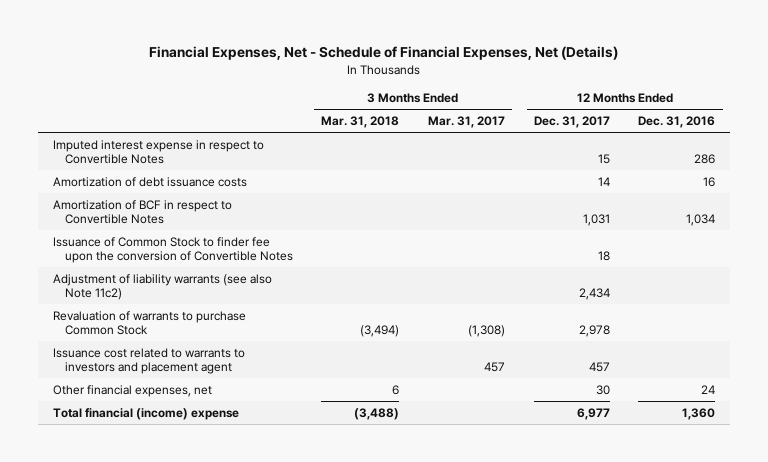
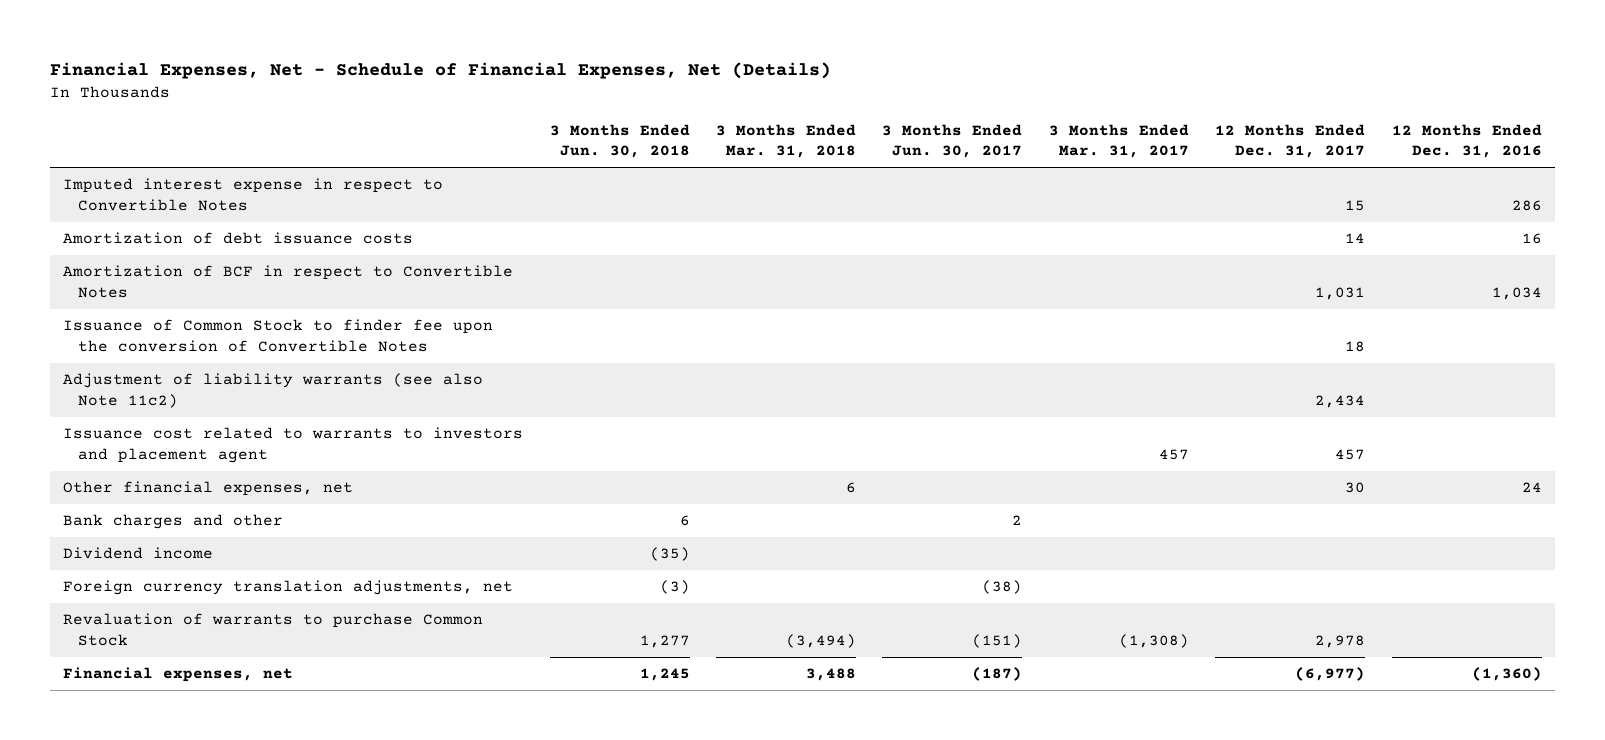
none -> [549,123,690,159] 3 Months Ended Jun. 30, 2018
none -> [882,123,1023,159] 3 Months Ended Jun. 30, 2017
[52,407,239,420] Total financial (income) expense -> none
none -> [63,514,284,530] Bank charges and other
none -> [63,547,214,560] Dividend income
none -> [63,580,514,596] Foreign currency translation adjustments, net
[52,310,246,336] Revaluation of warrants to purchase Common Stock -> [63,613,484,646] Revaluation of warrants to purchase Common Stock
none -> [63,667,294,683] Financial expenses, net

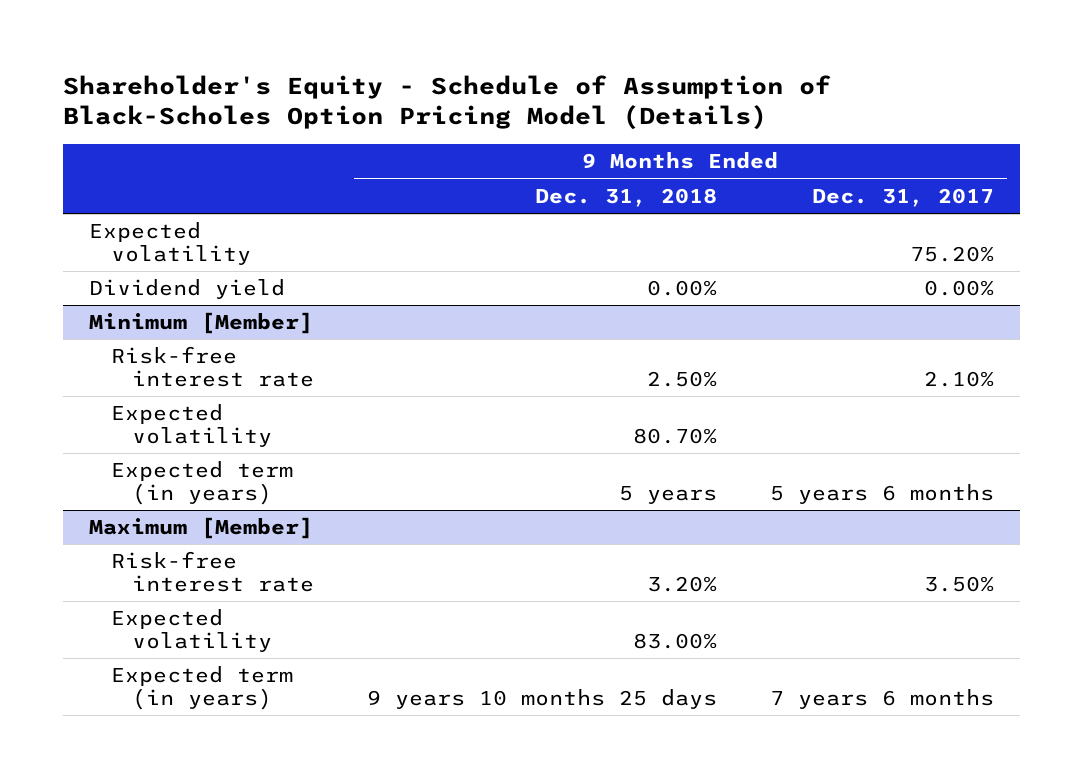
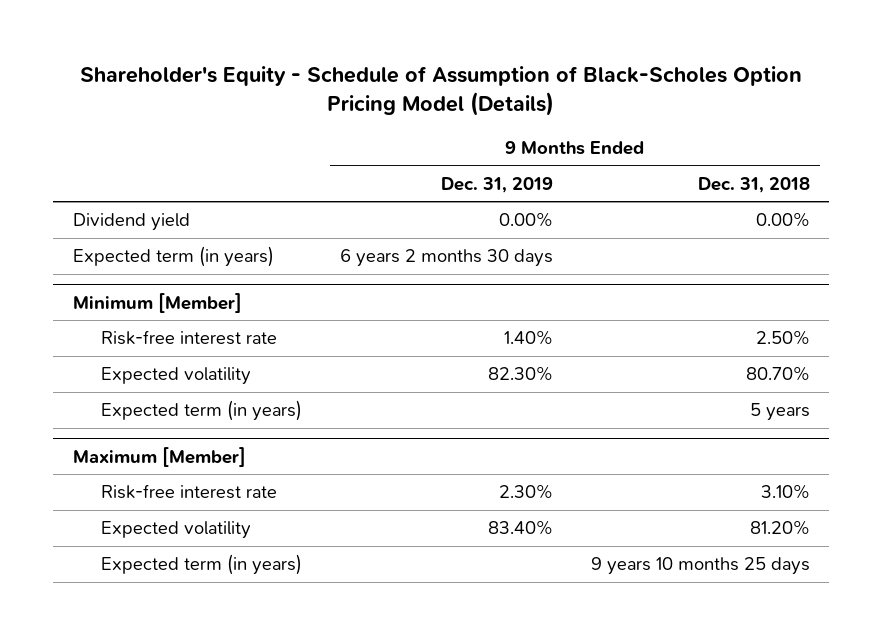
[811,187,994,207] Dec. 31, 2017 -> none
none -> [441,176,554,193] Dec. 31, 2019
[89,222,251,265] Expected volatility -> none
none -> [72,246,274,268] Expected term (in years)
[646,575,717,592] 3.20% -> [761,484,811,500] 3.10%
[632,632,717,649] 83.00% -> [750,520,811,536] 81.20%

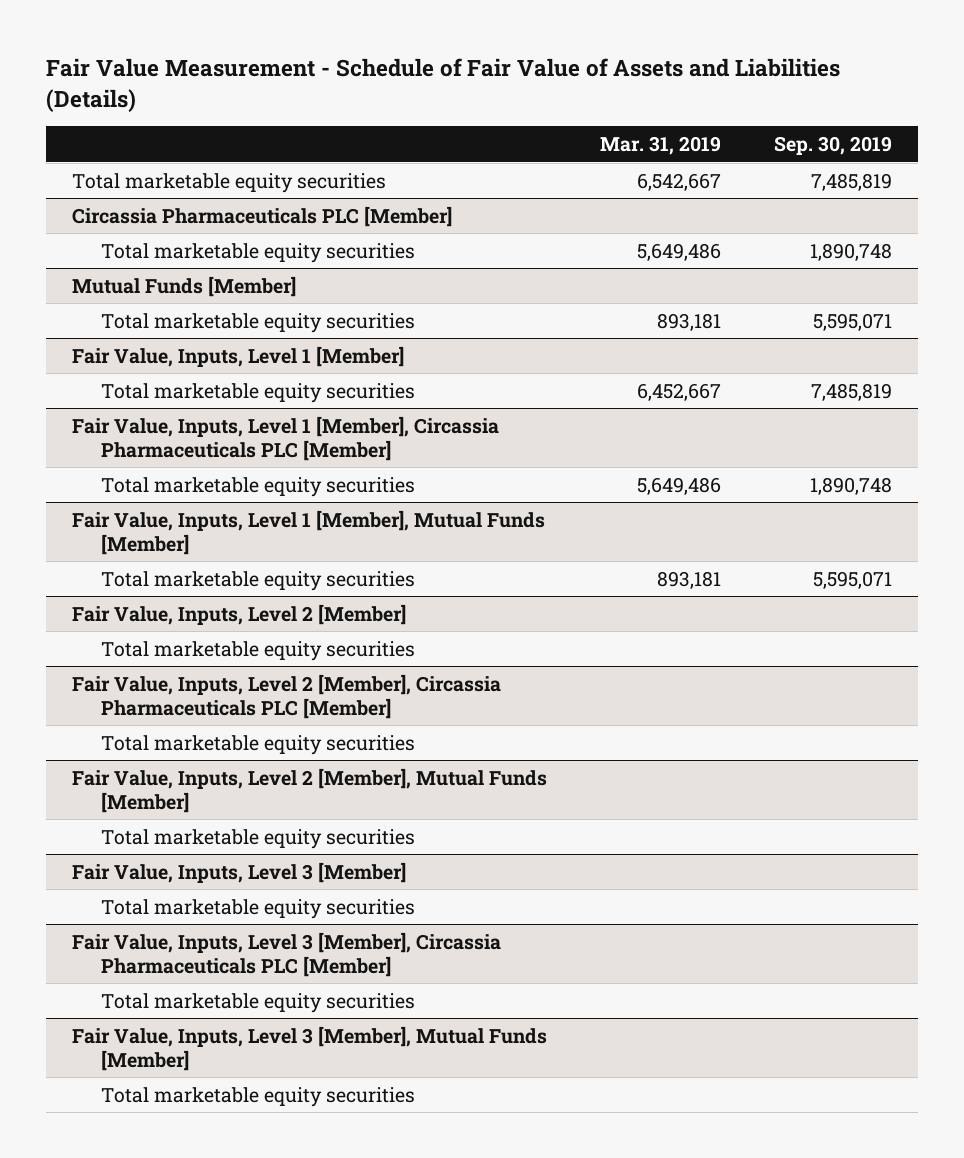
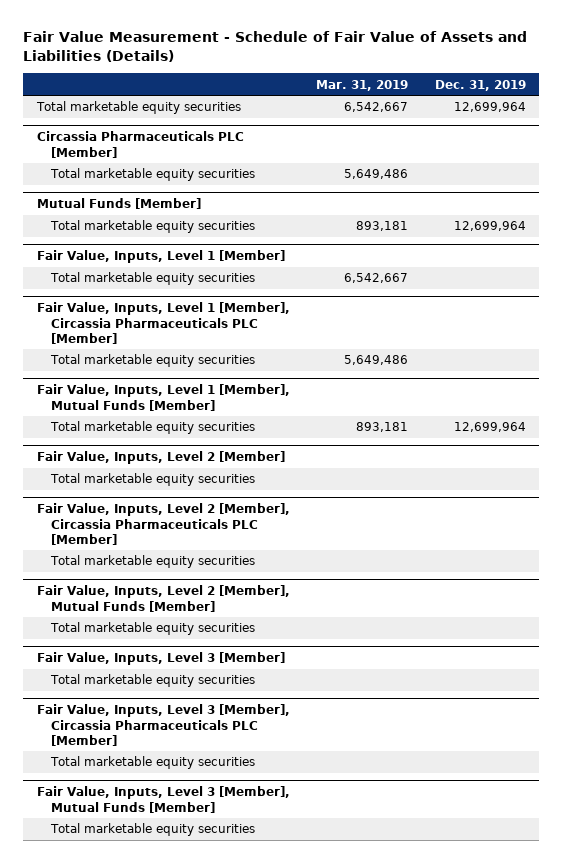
[773,135,892,155] Sep. 30, 2019 -> none
none -> [435,79,527,91] Dec. 31, 2019
[636,382,721,401] 6,452,667 -> [344,273,409,284] 6,542,667

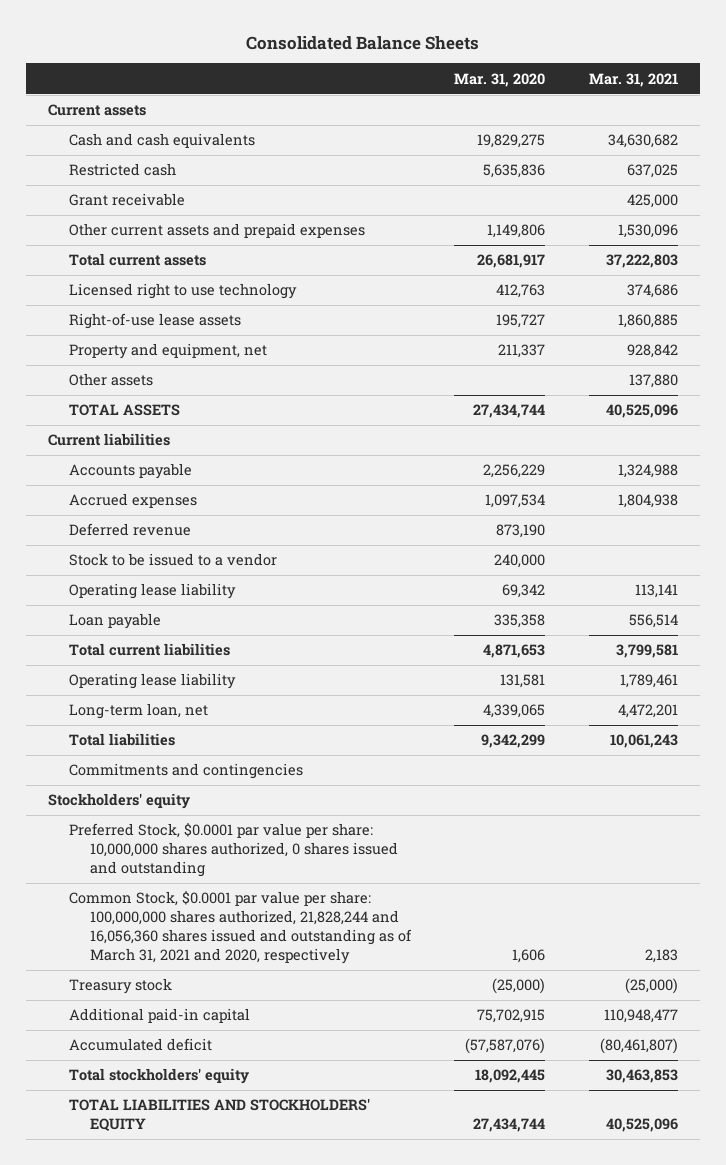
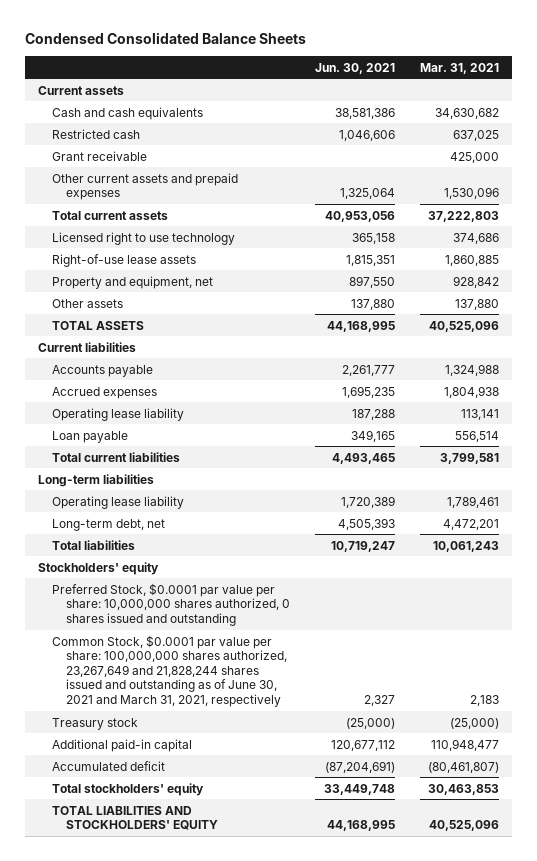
[245,35,479,50] Consolidated Balance Sheets -> [25,31,307,44] Condensed Consolidated Balance Sheets
[454,72,546,87] Mar. 31, 2020 -> none
none -> [315,62,396,74] Jun. 30, 2021
[68,523,191,537] Deferred revenue -> none
[68,553,277,567] Stock to be issued to a vendor -> none
none -> [37,473,154,487] Long-term liabilities
[68,703,208,720] Long-term loan, net -> [52,518,166,531] Long-term debt, net
[68,763,303,780] Commitments and contingencies -> none
[68,891,412,965] Common Stock, $0.0001 par value per share: 100,000,000 shares authorized, 21,828,244 and 16,056,360 shares issued and outstanding as of March 31, 2021 and 2020, respectively -> [52,634,288,707] Common Stock, $0.0001 par value per share: 100,000,000 shares authorized, 23,267,649 and 21,828,244 shares issued and outstanding as of June 30, 2021 and March 31, 2021, respectively

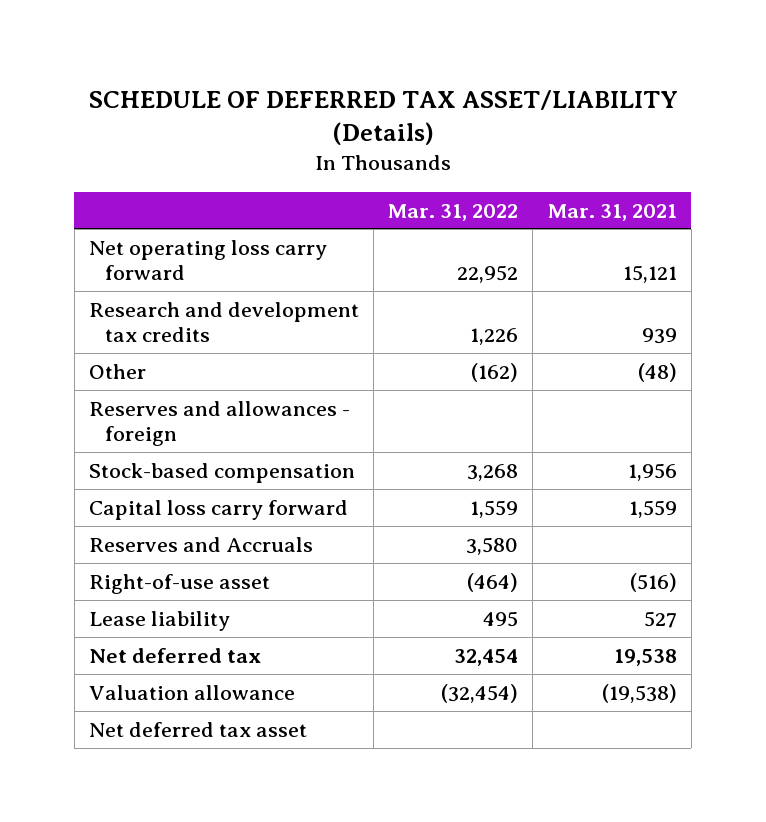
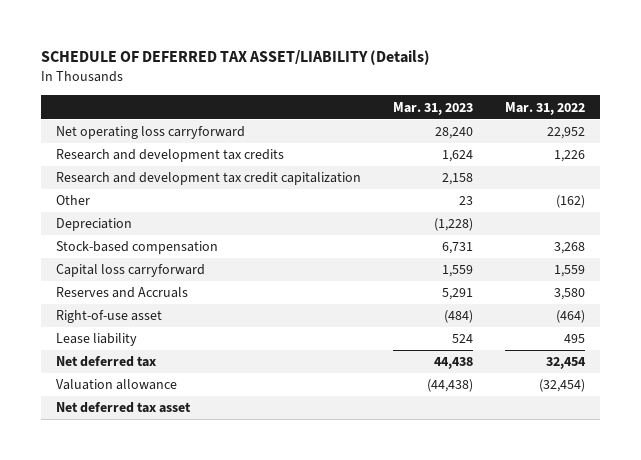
[547,203,677,221] Mar. 31, 2021 -> none
none -> [392,101,473,115] Mar. 31, 2023
[89,239,328,281] Net operating loss carry forward -> [56,126,246,140] Net operating loss carryforward
none -> [56,172,362,186] Research and development tax credit capitalization
[89,400,351,447] Reserves and allowances - foreign -> none
none -> [56,218,133,232] Depreciation
[89,499,349,520] Capital loss carry forward -> [56,264,206,278] Capital loss carryforward

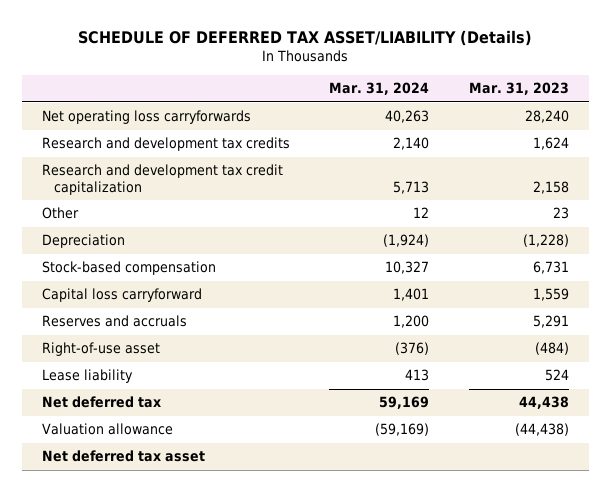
[504,101,585,115] Mar. 31, 2022 -> none
none -> [329,82,430,96] Mar. 31, 2024
[56,126,246,140] Net operating loss carryforward -> [41,110,251,125] Net operating loss carryforwards
[56,287,189,299] Reserves and Accruals -> [41,315,187,328] Reserves and accruals

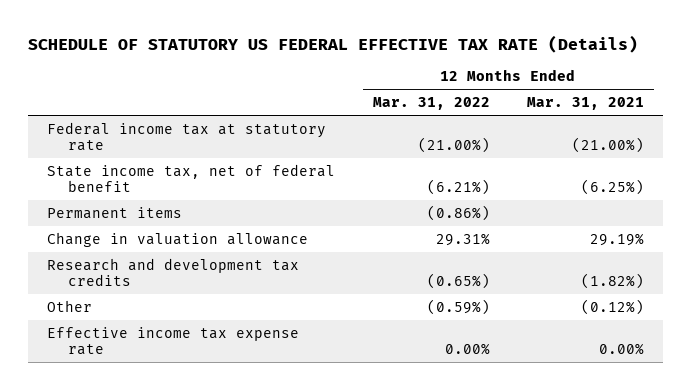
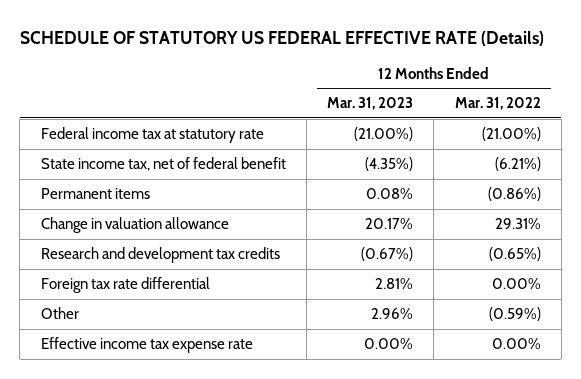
[28,34,639,53] SCHEDULE OF STATUTORY US FEDERAL EFFECTIVE TAX RATE (Details) -> [19,30,544,46] SCHEDULE OF STATUTORY US FEDERAL EFFECTIVE RATE (Details)
[527,97,645,111] Mar. 31, 2021 -> none
none -> [327,97,414,111] Mar. 31, 2023
none -> [40,277,210,294] Foreign tax rate differential

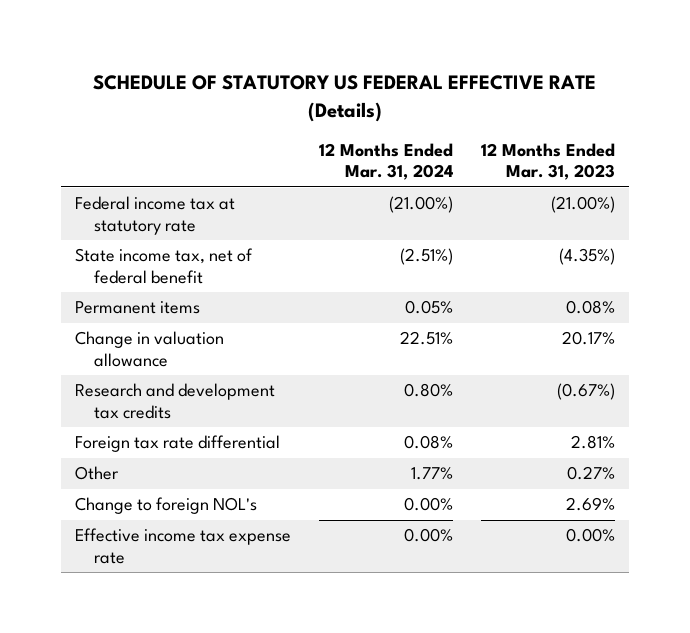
[454,97,541,111] Mar. 31, 2022 -> none
none -> [319,142,454,181] 12 Months Ended Mar. 31, 2024
[371,308,414,320] 2.96% -> [566,466,615,481] 0.27%
none -> [75,497,258,515] Change to foreign NOL's

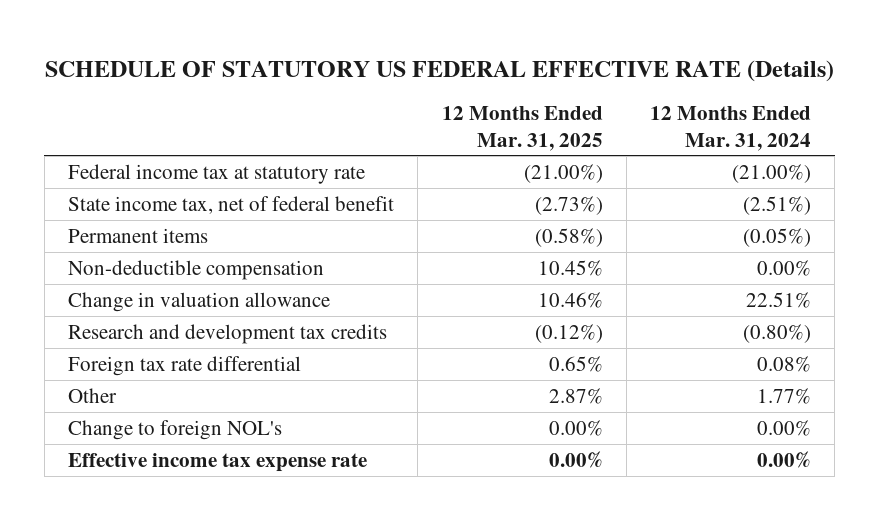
[480,142,615,181] 12 Months Ended Mar. 31, 2023 -> none
none -> [441,106,603,151] 12 Months Ended Mar. 31, 2025
[405,300,454,315] 0.05% -> [743,227,812,247] (0.05%)
none -> [67,259,324,280] Non-deductible compensation
[404,383,454,398] 0.80% -> [743,323,812,343] (0.80%)

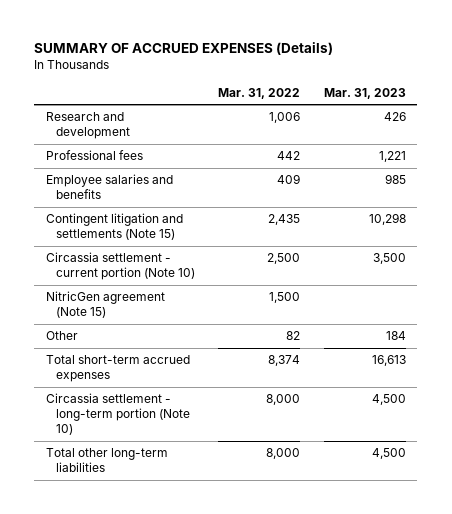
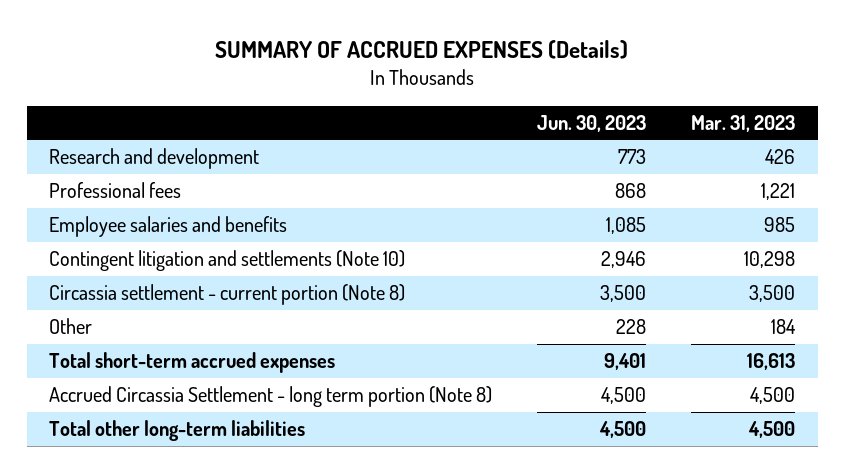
[218,87,301,99] Mar. 31, 2022 -> none
none -> [537,114,647,132] Jun. 30, 2023
[46,291,166,319] NitricGen agreement (Note 15) -> none
[46,213,184,241] Contingent litigation and settlements (Note 15) -> [49,250,406,272] Contingent litigation and settlements (Note 10)
[46,252,195,281] Circassia settlement - current portion (Note 10) -> [49,284,406,306] Circassia settlement - current portion (Note 8)
[46,393,190,436] Circassia settlement - long-term portion (Note 10) -> [49,386,493,408] Accrued Circassia Settlement - long term portion (Note 8)

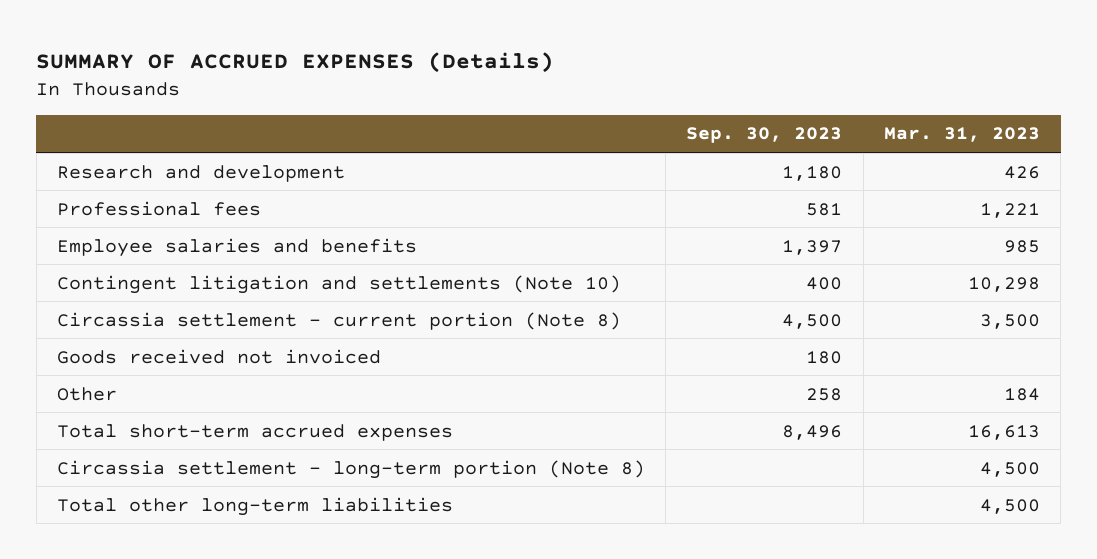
[537,114,647,132] Jun. 30, 2023 -> none
none -> [686,127,843,144] Sep. 30, 2023
none -> [57,348,382,364] Goods received not invoiced
[49,386,493,408] Accrued Circassia Settlement - long term portion (Note 8) -> [57,459,646,479] Circassia settlement - long-term portion (Note 8)

